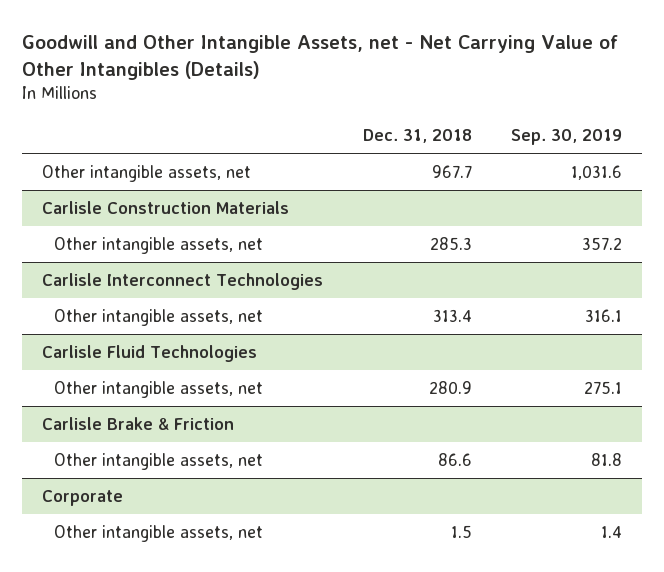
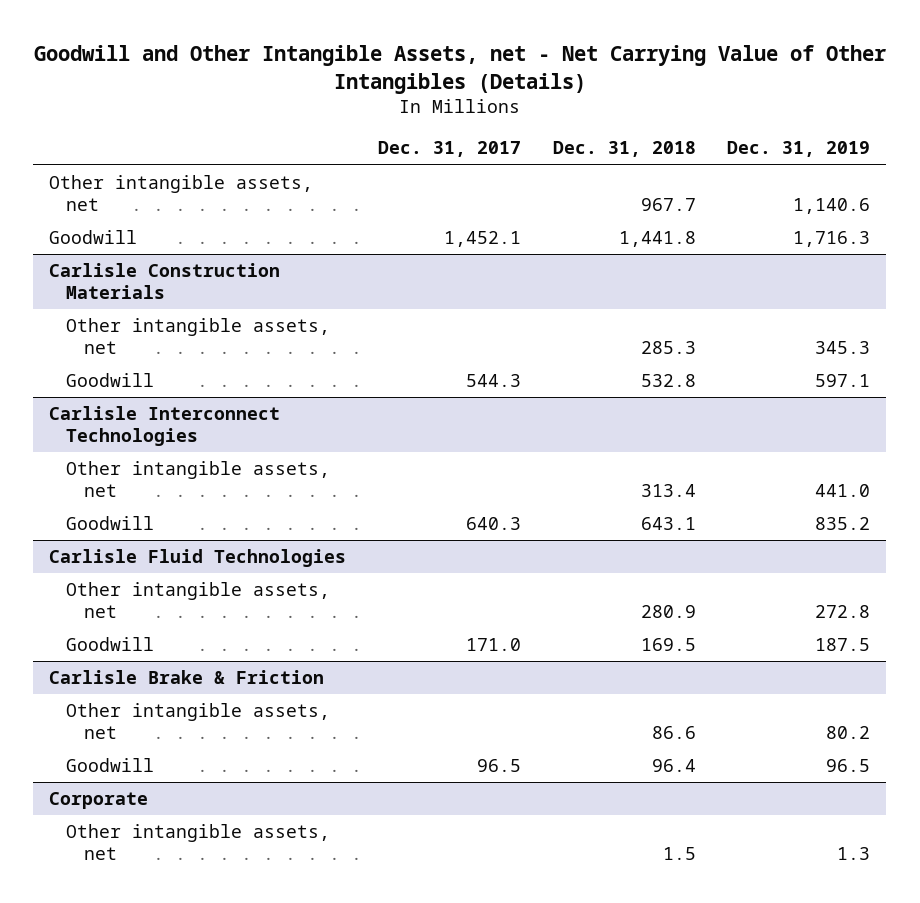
[511,128,623,145] Sep. 30, 2019 -> none
none -> [377,141,521,158] Dec. 31, 2017
none -> [727,141,871,158] Dec. 31, 2019
none -> [49,230,138,245] Goodwill
none -> [66,373,155,388] Goodwill
none -> [66,516,155,531] Goodwill
none -> [66,637,155,652] Goodwill
none -> [66,758,155,773] Goodwill

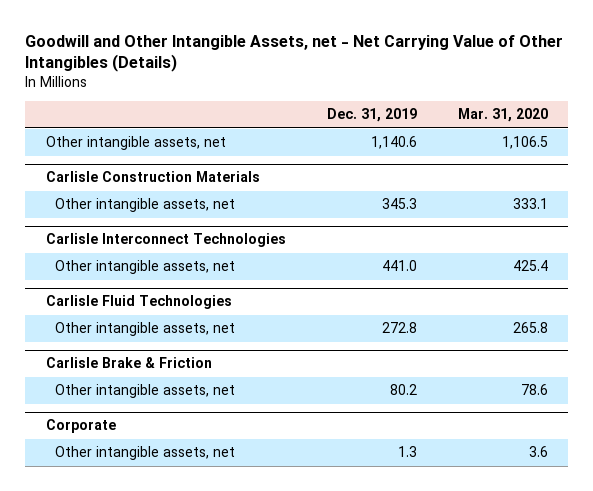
[377,141,521,158] Dec. 31, 2017 -> none
[552,141,696,158] Dec. 31, 2018 -> none
none -> [457,108,548,123] Mar. 31, 2020
[49,230,138,245] Goodwill -> none
[66,373,155,388] Goodwill -> none
[66,516,155,531] Goodwill -> none
[66,637,155,652] Goodwill -> none
[66,758,155,773] Goodwill -> none

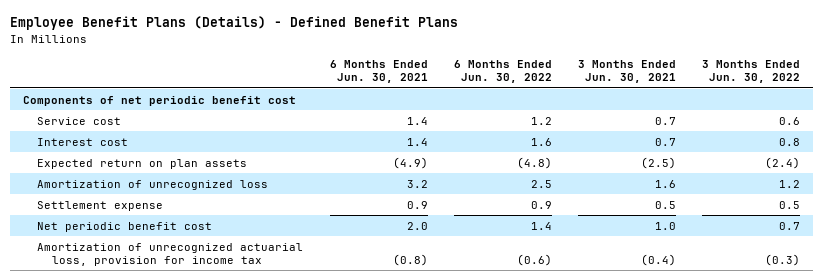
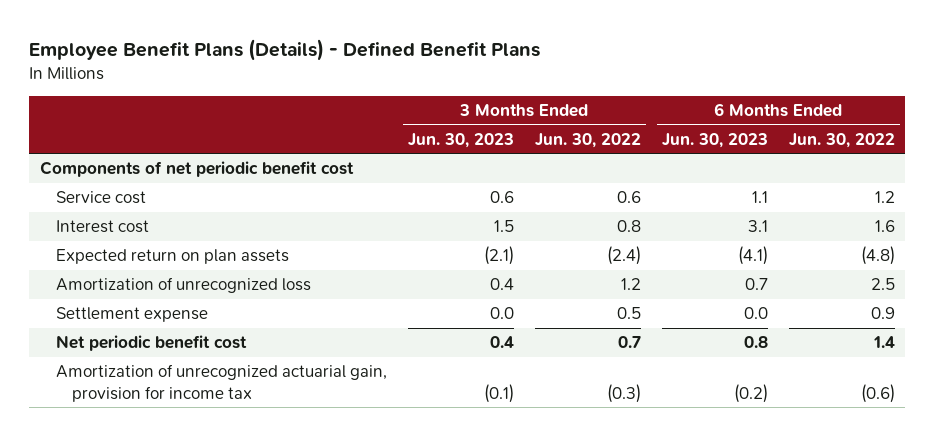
[329,60,428,84] 6 Months Ended Jun. 30, 2021 -> none
[577,60,676,84] 3 Months Ended Jun. 30, 2021 -> none
none -> [407,132,514,148] Jun. 30, 2023
none -> [661,132,768,148] Jun. 30, 2023
[37,242,304,266] Amortization of unrecognized actuarial loss, provision for income tax -> [55,364,387,402] Amortization of unrecognized actuarial gain, provision for income tax

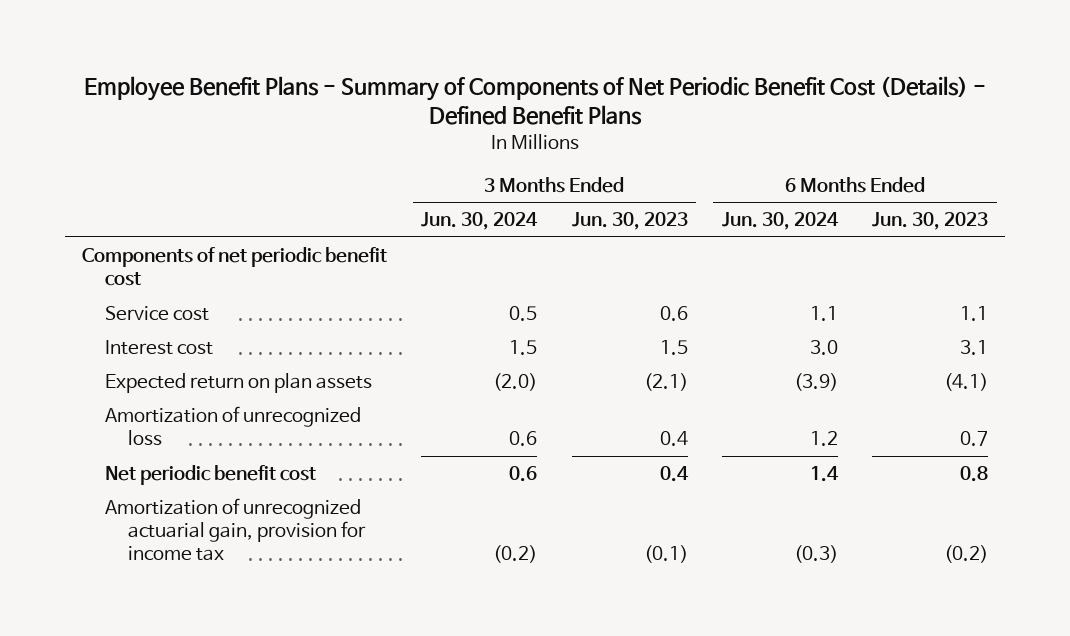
[29,38,541,61] Employee Benefit Plans (Details) - Defined Benefit Plans -> [84,76,987,126] Employee Benefit Plans - Summary of Components of Net Periodic Benefit Cost (Details) - Defined Benefit Plans
[534,132,641,148] Jun. 30, 2022 -> none
[788,132,895,148] Jun. 30, 2022 -> none
none -> [421,212,539,231] Jun. 30, 2024
none -> [721,212,839,231] Jun. 30, 2024
[55,307,208,323] Settlement expense -> none

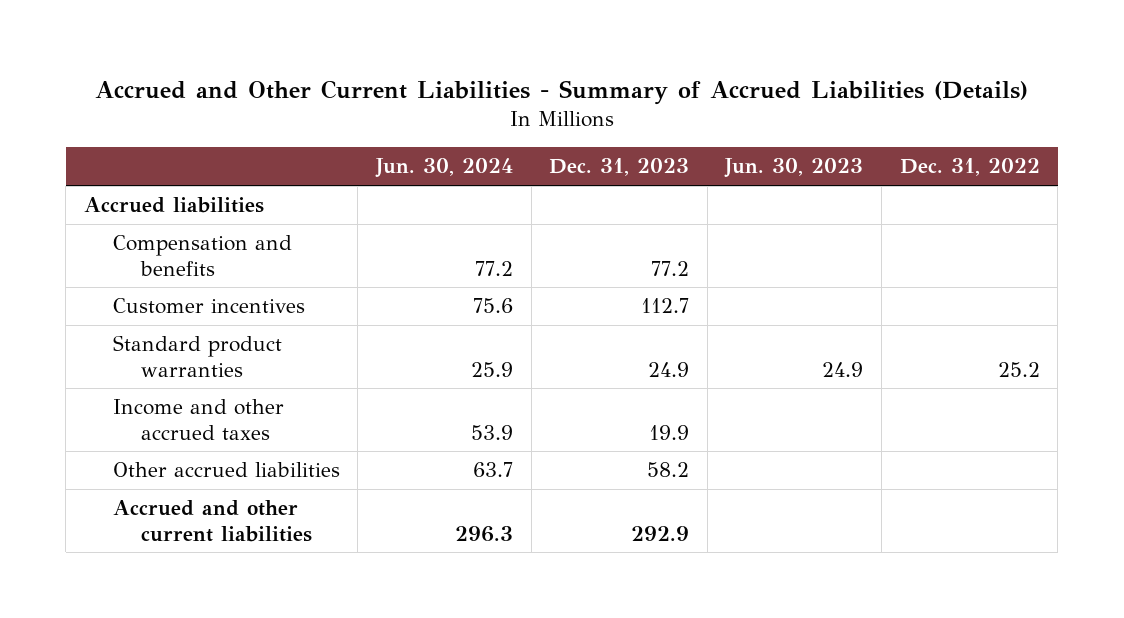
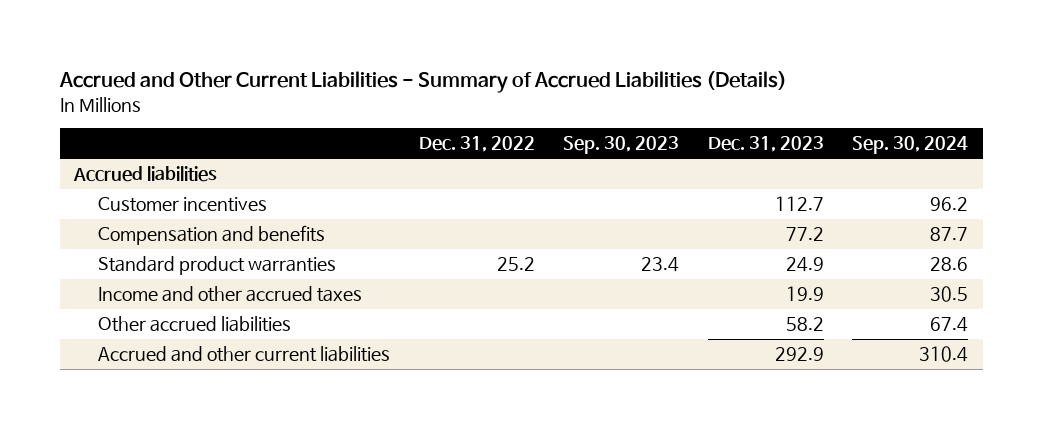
[374,158,513,179] Jun. 30, 2024 -> none
[724,158,864,179] Jun. 30, 2023 -> none
none -> [563,136,680,155] Sep. 30, 2023
none -> [852,136,969,155] Sep. 30, 2024
[112,235,292,276] Compensation and benefits -> [97,225,325,246] Compensation and benefits

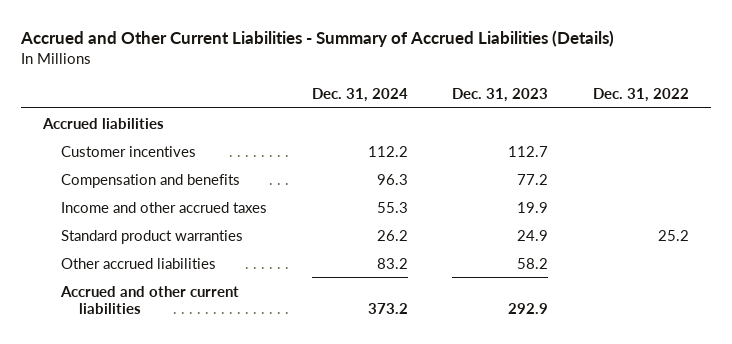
[563,136,680,155] Sep. 30, 2023 -> none
[852,136,969,155] Sep. 30, 2024 -> none
none -> [311,87,408,102] Dec. 31, 2024
[97,256,336,276] Standard product warranties -> [61,229,244,244] Standard product warranties

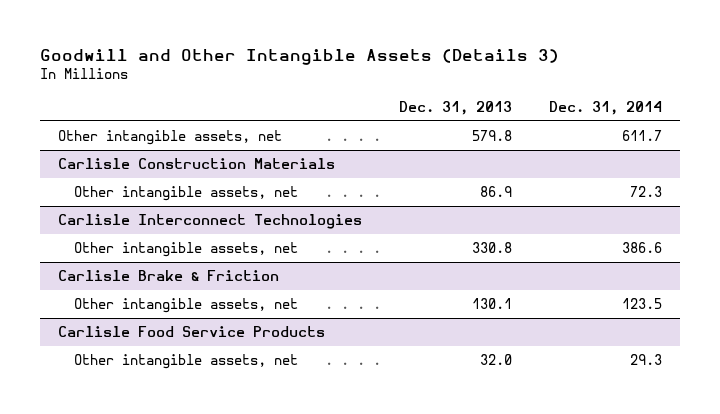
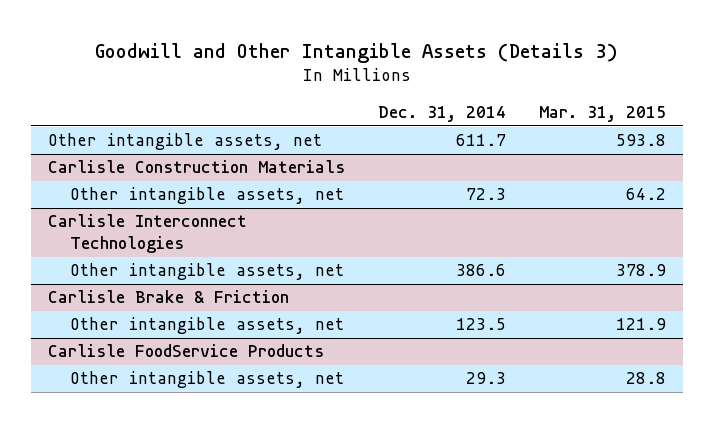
[399,101,513,116] Dec. 31, 2013 -> none
none -> [538,106,666,123] Mar. 31, 2015
[58,326,326,338] Carlisle Food Service Products -> [47,344,324,358] Carlisle FoodService Products

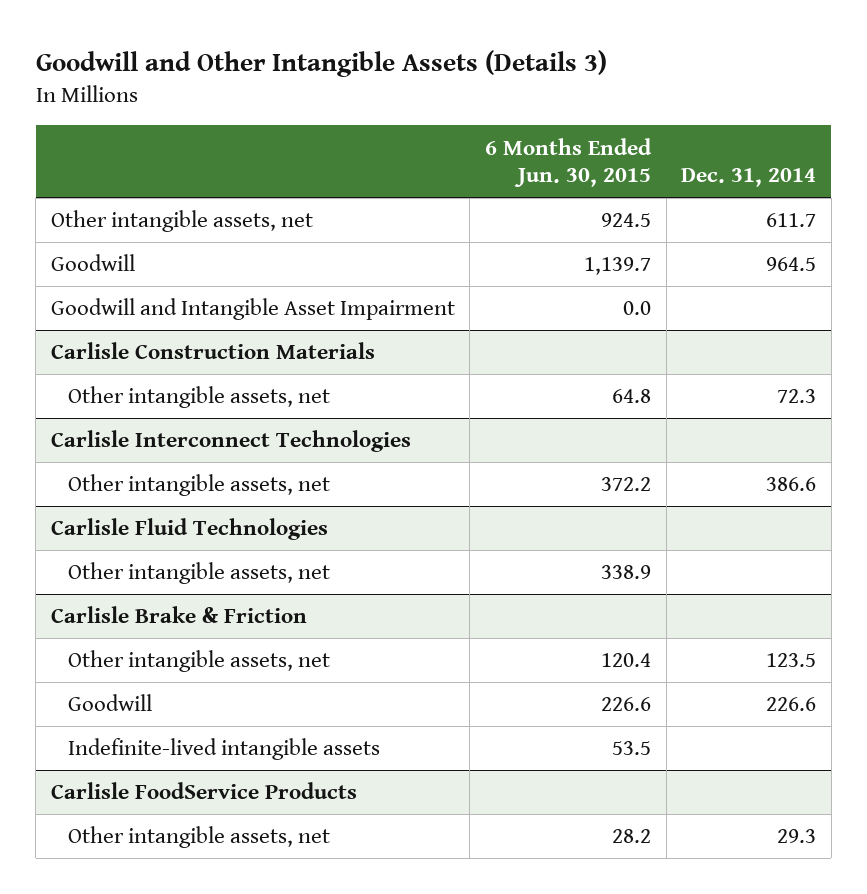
[538,106,666,123] Mar. 31, 2015 -> none
none -> [485,137,653,188] 6 Months Ended Jun. 30, 2015
none -> [50,254,135,272] Goodwill
none -> [50,298,455,321] Goodwill and Intangible Asset Impairment
none -> [50,518,328,541] Carlisle Fluid Technologies
none -> [67,562,330,585] Other intangible assets, net
none -> [67,694,152,712] Goodwill
none -> [67,738,380,761] Indefinite-lived intangible assets

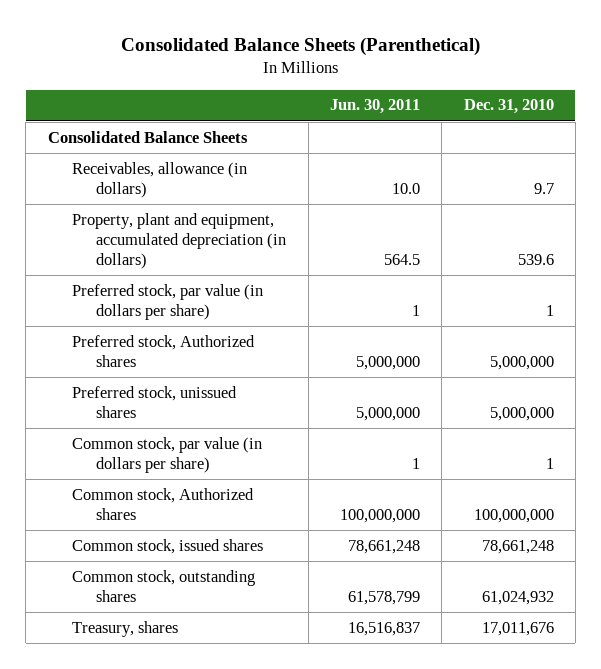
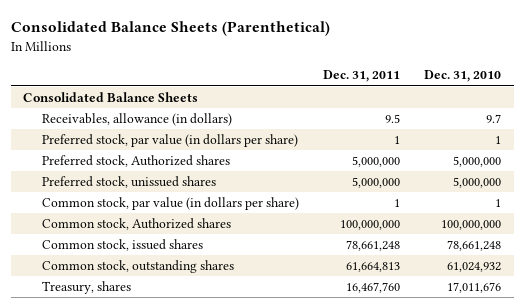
[330,99,421,115] Jun. 30, 2011 -> none
none -> [323,70,401,83] Dec. 31, 2011
[72,212,287,269] Property, plant and equipment, accumulated depreciation (in dollars) -> none

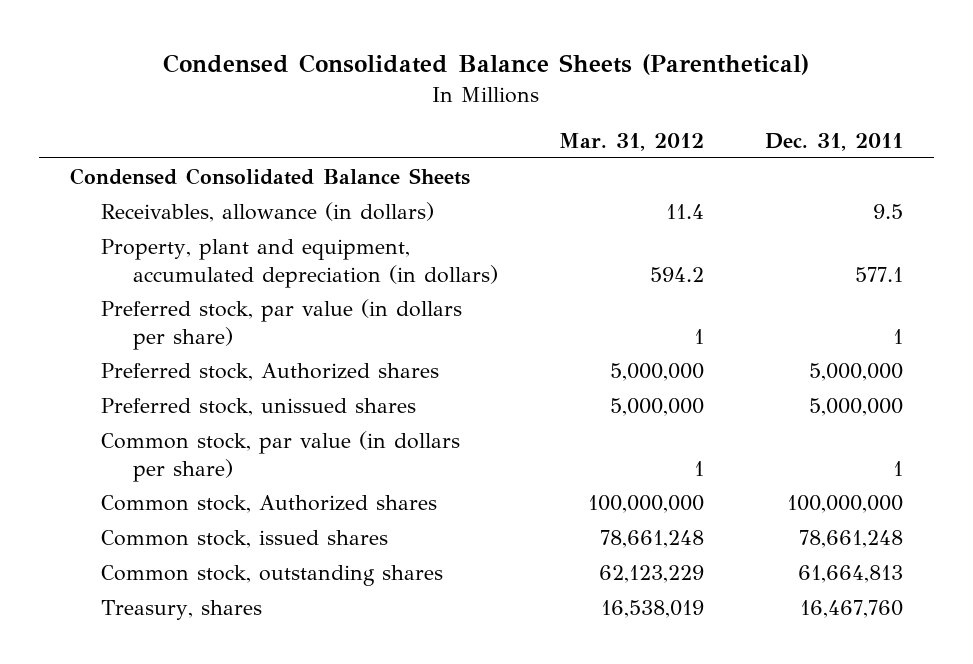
[11,21,331,37] Consolidated Balance Sheets (Parenthetical) -> [163,54,810,76] Condensed Consolidated Balance Sheets (Parenthetical)
[424,70,502,83] Dec. 31, 2010 -> none
none -> [559,132,705,151] Mar. 31, 2012
[23,92,199,103] Consolidated Balance Sheets -> [69,167,470,185] Condensed Consolidated Balance Sheets
none -> [101,238,499,288] Property, plant and equipment, accumulated depreciation (in dollars)

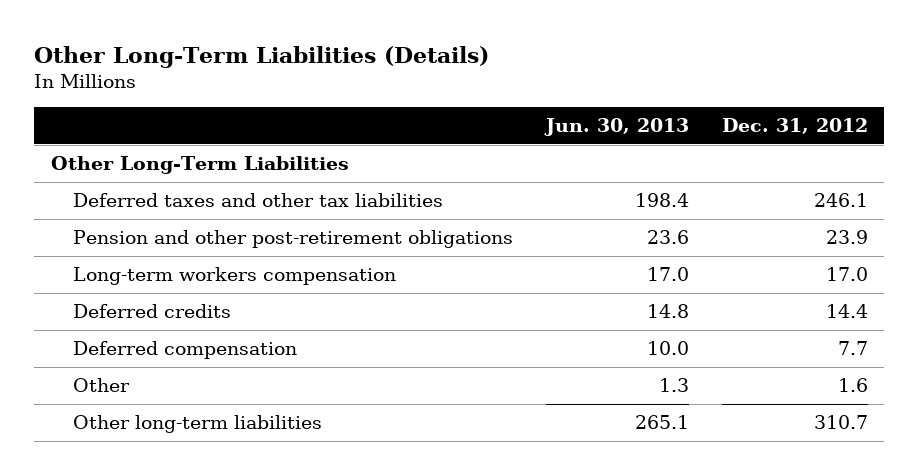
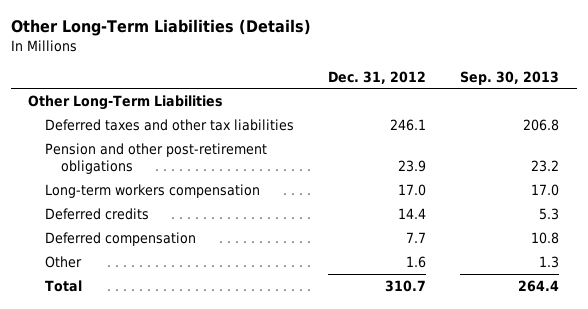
[543,118,689,137] Jun. 30, 2013 -> none
none -> [460,70,560,85] Sep. 30, 2013
[73,415,323,434] Other long-term liabilities -> [44,279,82,292] Total

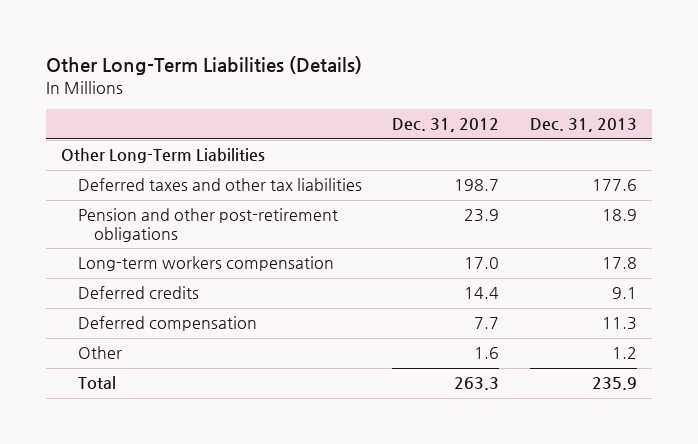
[460,70,560,85] Sep. 30, 2013 -> none
none -> [529,118,637,133] Dec. 31, 2013
[389,118,426,131] 246.1 -> [454,179,500,192] 198.7
[384,279,426,292] 310.7 -> [454,377,500,391] 263.3

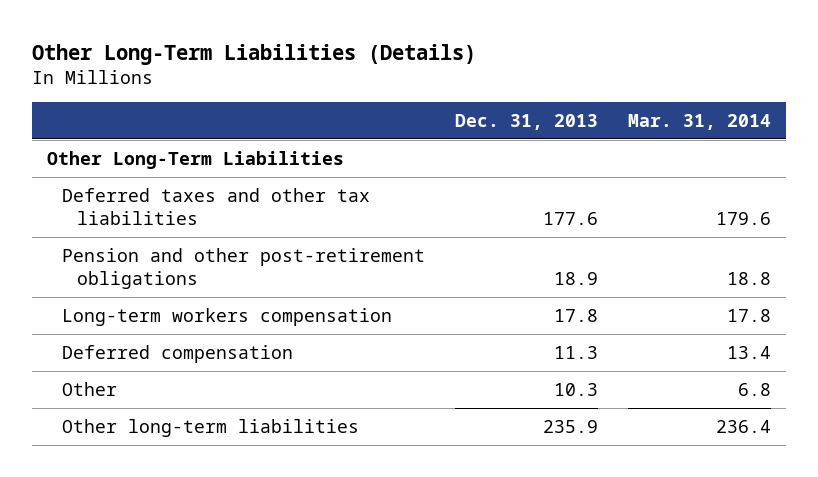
[392,118,500,133] Dec. 31, 2012 -> none
none -> [628,113,772,130] Mar. 31, 2014
[77,286,199,300] Deferred credits -> none
[611,347,637,360] 1.2 -> [553,382,598,396] 10.3
[77,376,116,390] Total -> [61,418,359,437] Other long-term liabilities

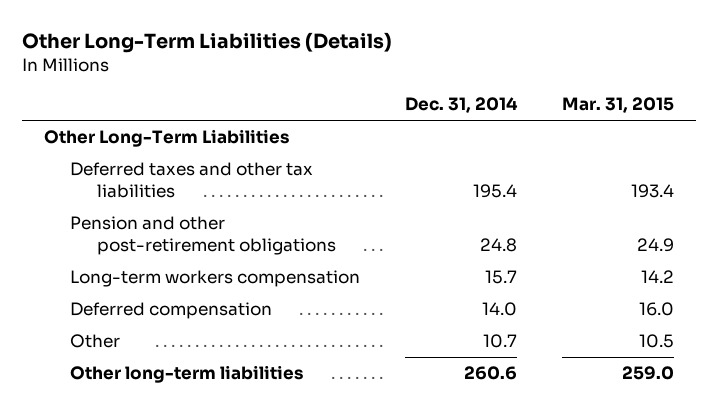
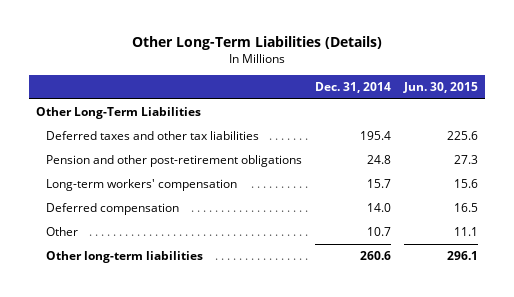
[561,97,674,114] Mar. 31, 2015 -> none
none -> [403,81,479,93] Jun. 30, 2015
[70,270,361,288] Long-term workers compensation -> [45,179,237,192] Long-term workers' compensation

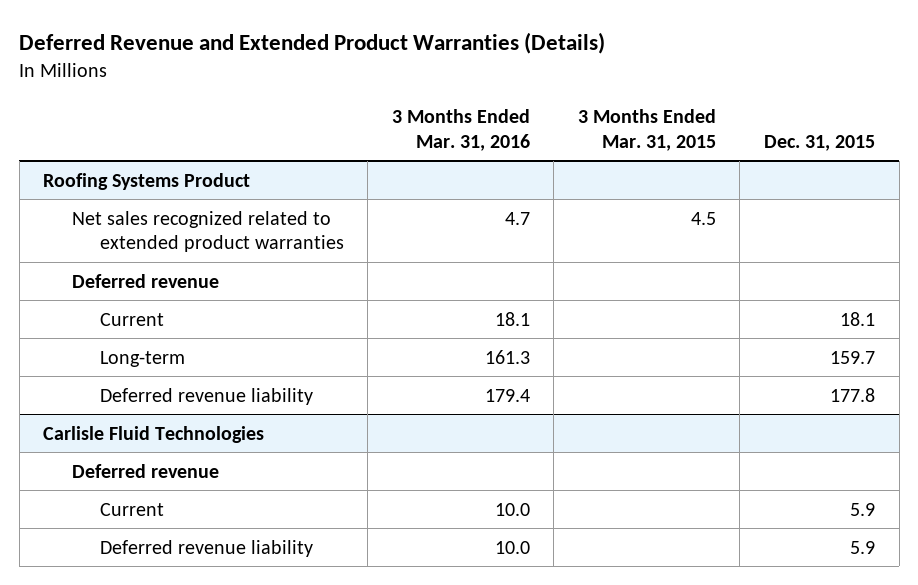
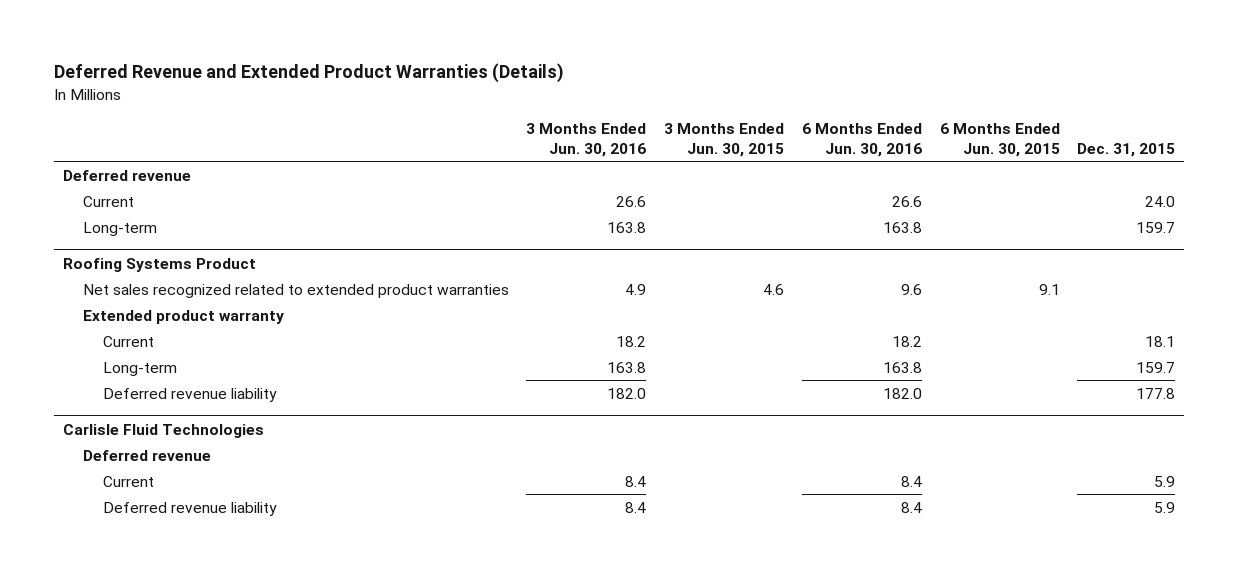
[391,109,530,151] 3 Months Ended Mar. 31, 2016 -> none
[577,109,716,151] 3 Months Ended Mar. 31, 2015 -> none
none -> [526,123,647,157] 3 Months Ended Jun. 30, 2016
none -> [664,123,785,157] 3 Months Ended Jun. 30, 2015
none -> [801,123,922,157] 6 Months Ended Jun. 30, 2016
none -> [939,123,1060,157] 6 Months Ended Jun. 30, 2015
none -> [62,169,191,181] Deferred revenue
none -> [82,195,134,207] Current
none -> [82,221,157,236] Long-term
[71,273,219,288] Deferred revenue -> none
none -> [82,309,284,324] Extended product warranty

